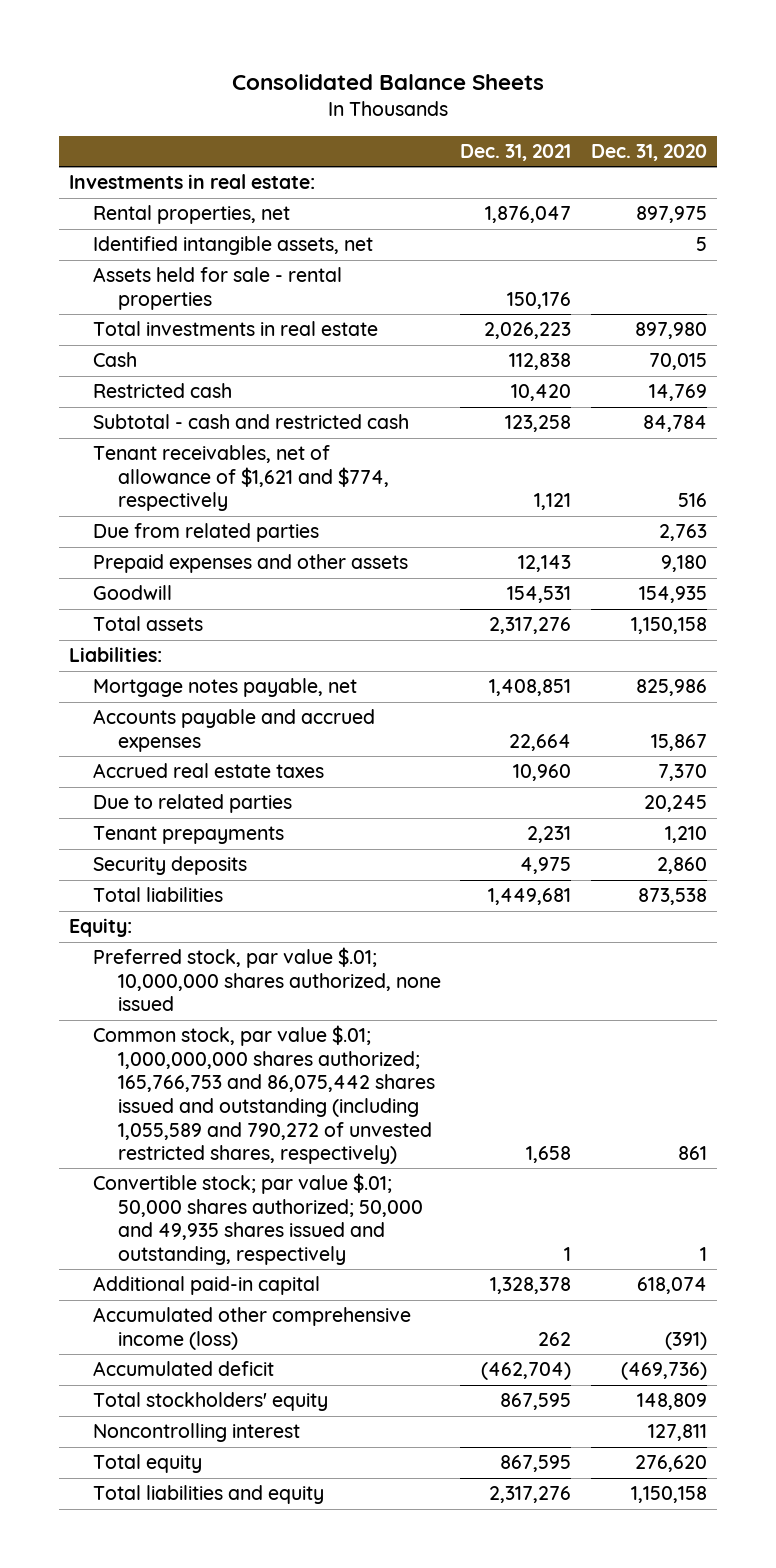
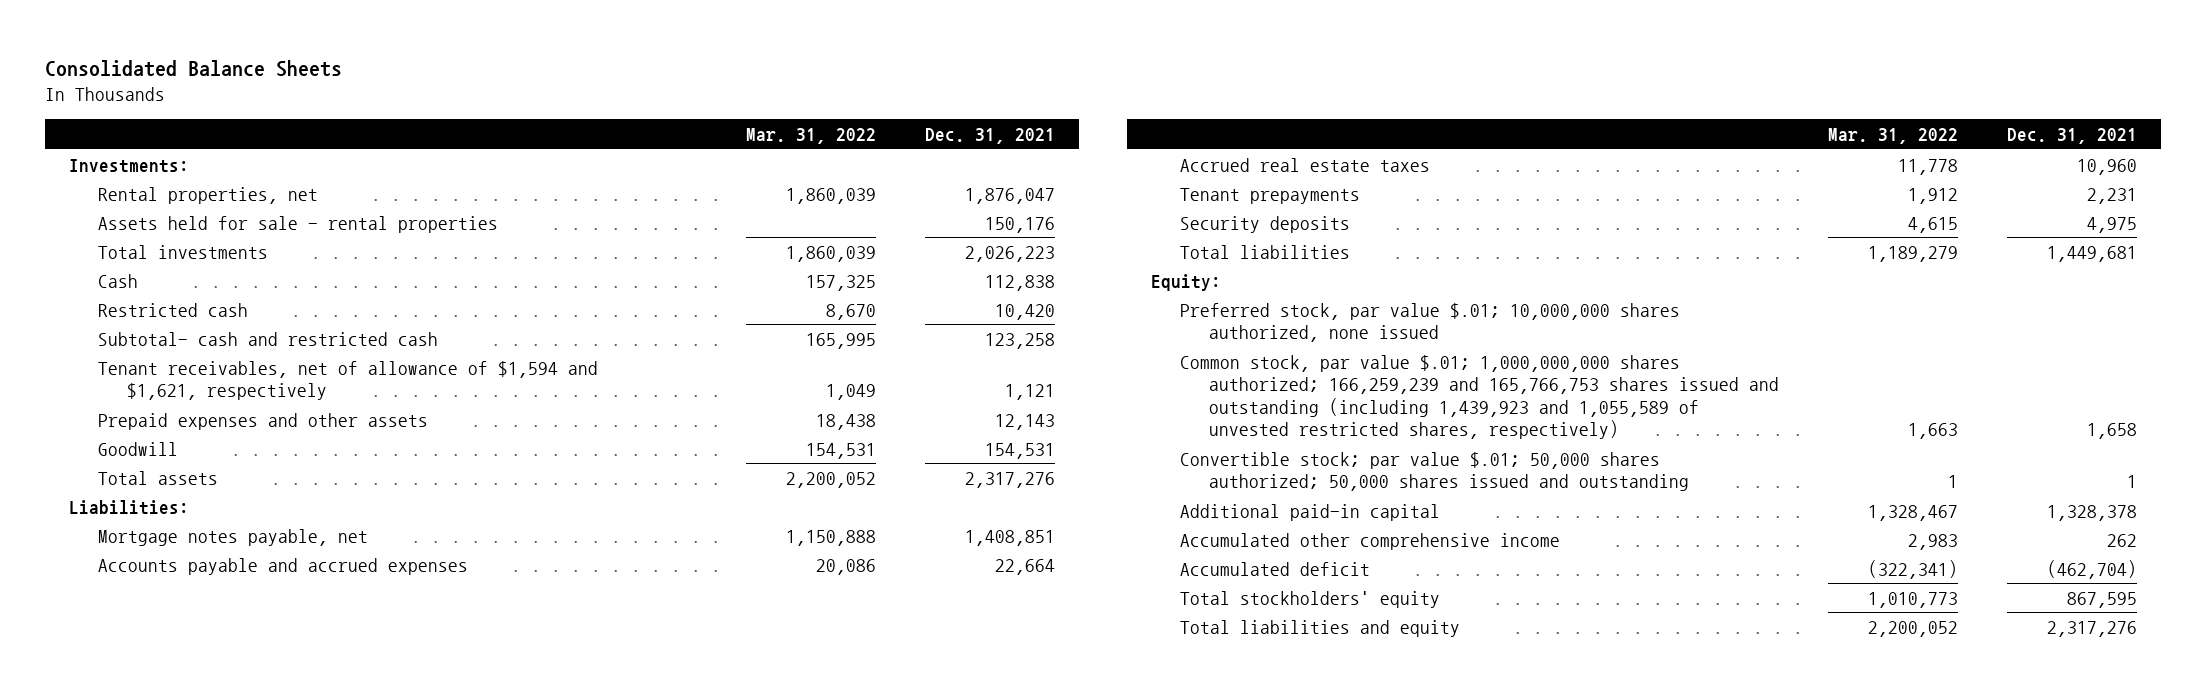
[590,143,707,161] Dec. 31, 2020 -> none
none -> [745,128,876,145] Mar. 31, 2022
[69,174,316,190] Investments in real estate: -> [69,158,190,173] Investments:
[93,236,374,256] Identified intangible assets, net -> none
[93,321,379,337] Total investments in real estate -> [98,244,269,259] Total investments
[93,523,320,543] Due from related parties -> none
[93,414,410,430] Subtotal - cash and restricted cash -> [98,331,439,346] Subtotal- cash and restricted cash
[93,445,389,512] Tenant receivables, net of allowance of $1,621 and $774, respectively -> [98,360,599,401] Tenant receivables, net of allowance of $1,594 and $1,621, respectively
[93,794,293,814] Due to related parties -> none
[93,1025,435,1165] Common stock, par value $.01; 1,000,000,000 shares authorized; 165,766,753 and 86,075,442 shares issued and outstanding (including 1,055,589 and 790,272 of unvested restricted shares, respectively) -> [1180,354,1779,440] Common stock, par value $.01; 1,000,000,000 shares authorized; 166,259,239 and 165,766,753 shares issued and outstanding (including 1,439,923 and 1,055,589 of unvested restricted shares, respectively)
[93,1173,423,1265] Convertible stock; par value $.01; 50,000 shares authorized; 50,000 and 49,935 shares issued and outstanding, respectively -> [1180,451,1689,492] Convertible stock; par value $.01; 50,000 shares authorized; 50,000 shares issued and outstanding
[93,1307,412,1350] Accumulated other comprehensive income (loss) -> [1180,532,1561,550] Accumulated other comprehensive income
[93,1423,301,1443] Noncontrolling interest -> none
[93,1454,203,1474] Total equity -> none

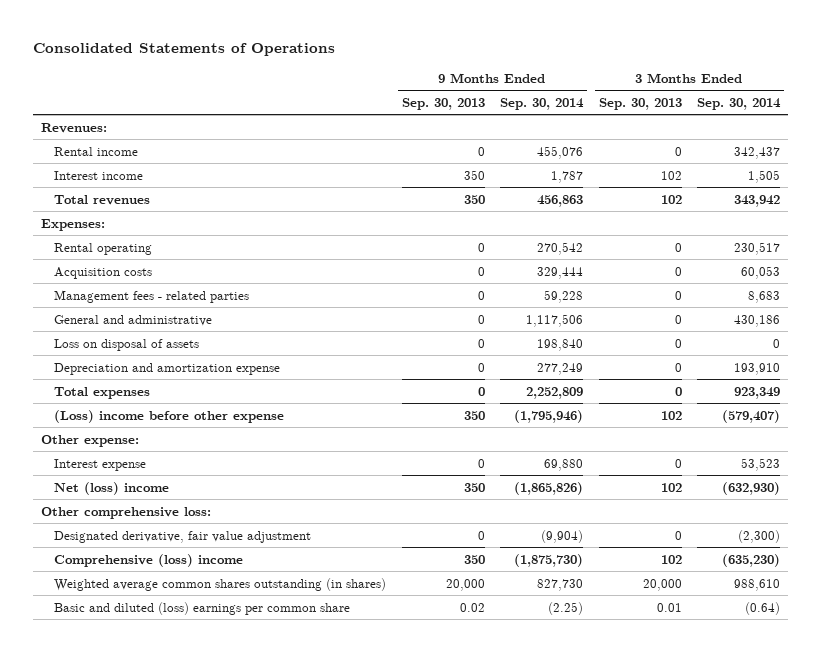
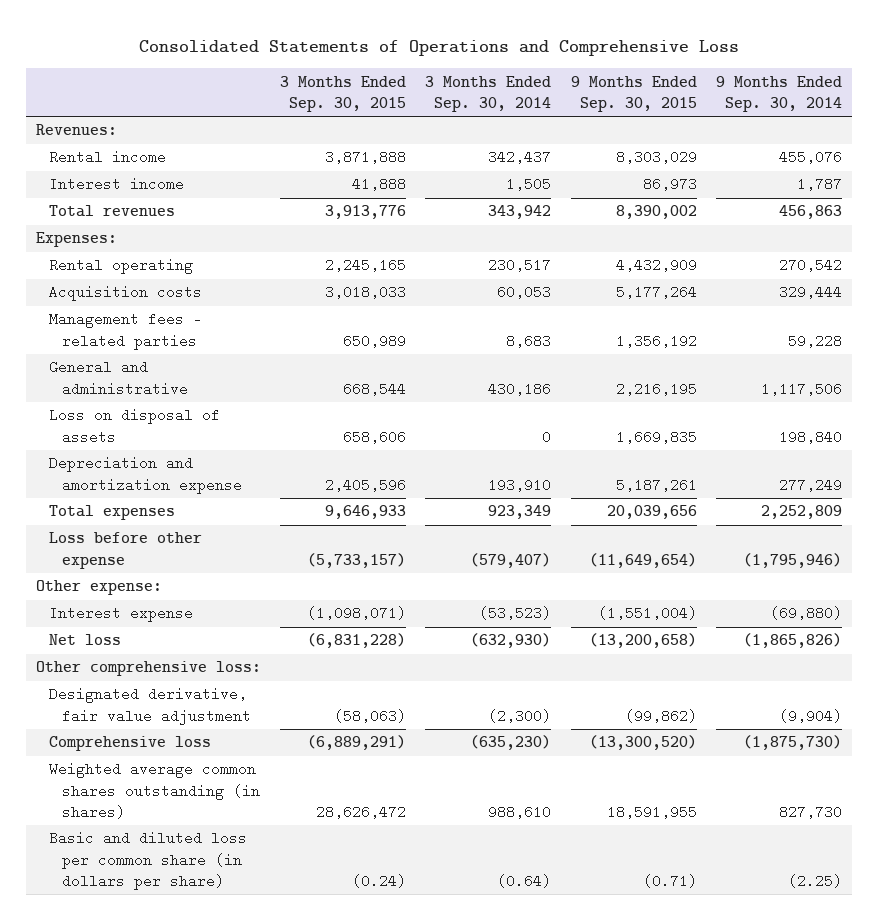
[32,43,335,57] Consolidated Statements of Operations -> [138,39,739,56] Consolidated Statements of Operations and Comprehensive Loss
[401,97,485,110] Sep. 30, 2013 -> none
[598,97,682,110] Sep. 30, 2013 -> none
none -> [279,75,406,113] 3 Months Ended Sep. 30, 2015
none -> [570,75,697,113] 9 Months Ended Sep. 30, 2015
[54,409,285,423] (Loss) income before other expense -> [48,532,202,569] Loss before other expense
[544,458,584,471] 69,880 -> [770,606,843,621] (69,880)
[741,457,781,471] 53,523 -> [479,606,552,621] (53,523)
[54,481,170,495] Net (loss) income -> [48,634,121,646] Net loss
[54,553,244,567] Comprehensive (loss) income -> [48,736,211,752] Comprehensive loss
[54,601,351,615] Basic and diluted (loss) earnings per common share -> [48,831,247,890] Basic and diluted loss per common share (in dollars per share)

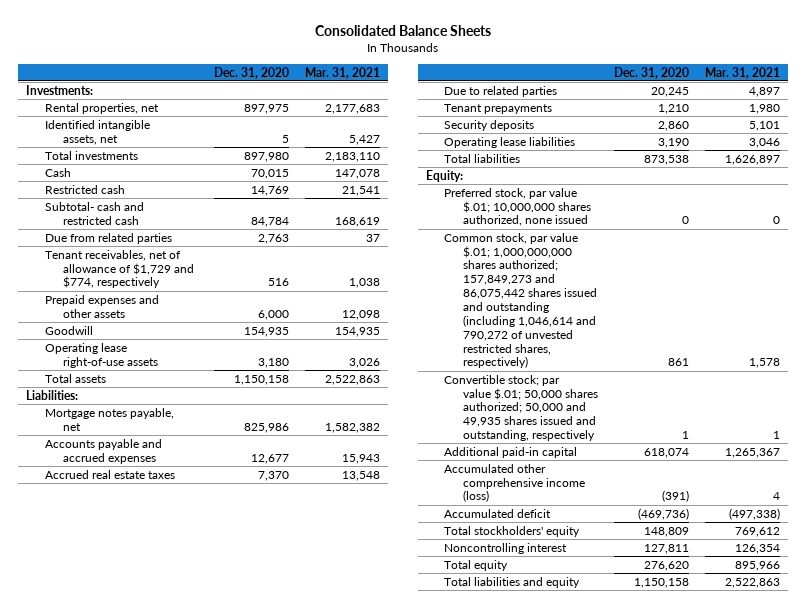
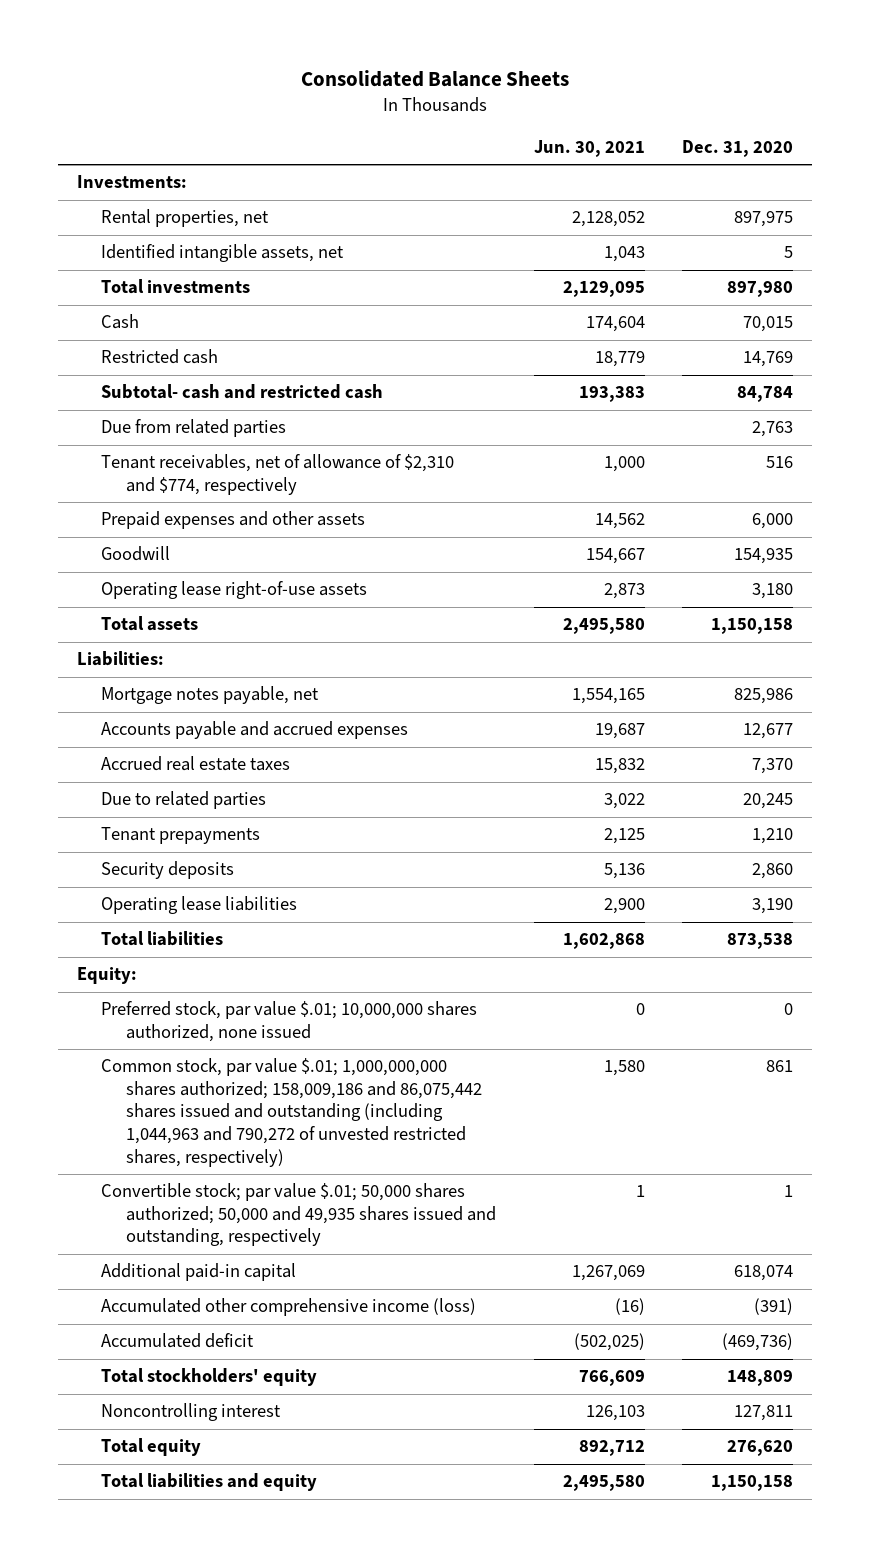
[305,66,381,79] Mar. 31, 2021 -> none
none -> [533,140,645,158] Jun. 30, 2021
[44,249,195,289] Tenant receivables, net of allowance of $1,729 and $774, respectively -> [101,454,455,495] Tenant receivables, net of allowance of $2,310 and $774, respectively
[444,232,598,369] Common stock, par value $.01; 1,000,000,000 shares authorized; 157,849,273 and 86,075,442 shares issued and outstanding (including 1,046,614 and 790,272 of unvested restricted shares, respectively) -> [101,1058,482,1167] Common stock, par value $.01; 1,000,000,000 shares authorized; 158,009,186 and 86,075,442 shares issued and outstanding (including 1,044,963 and 790,272 of unvested restricted shares, respectively)

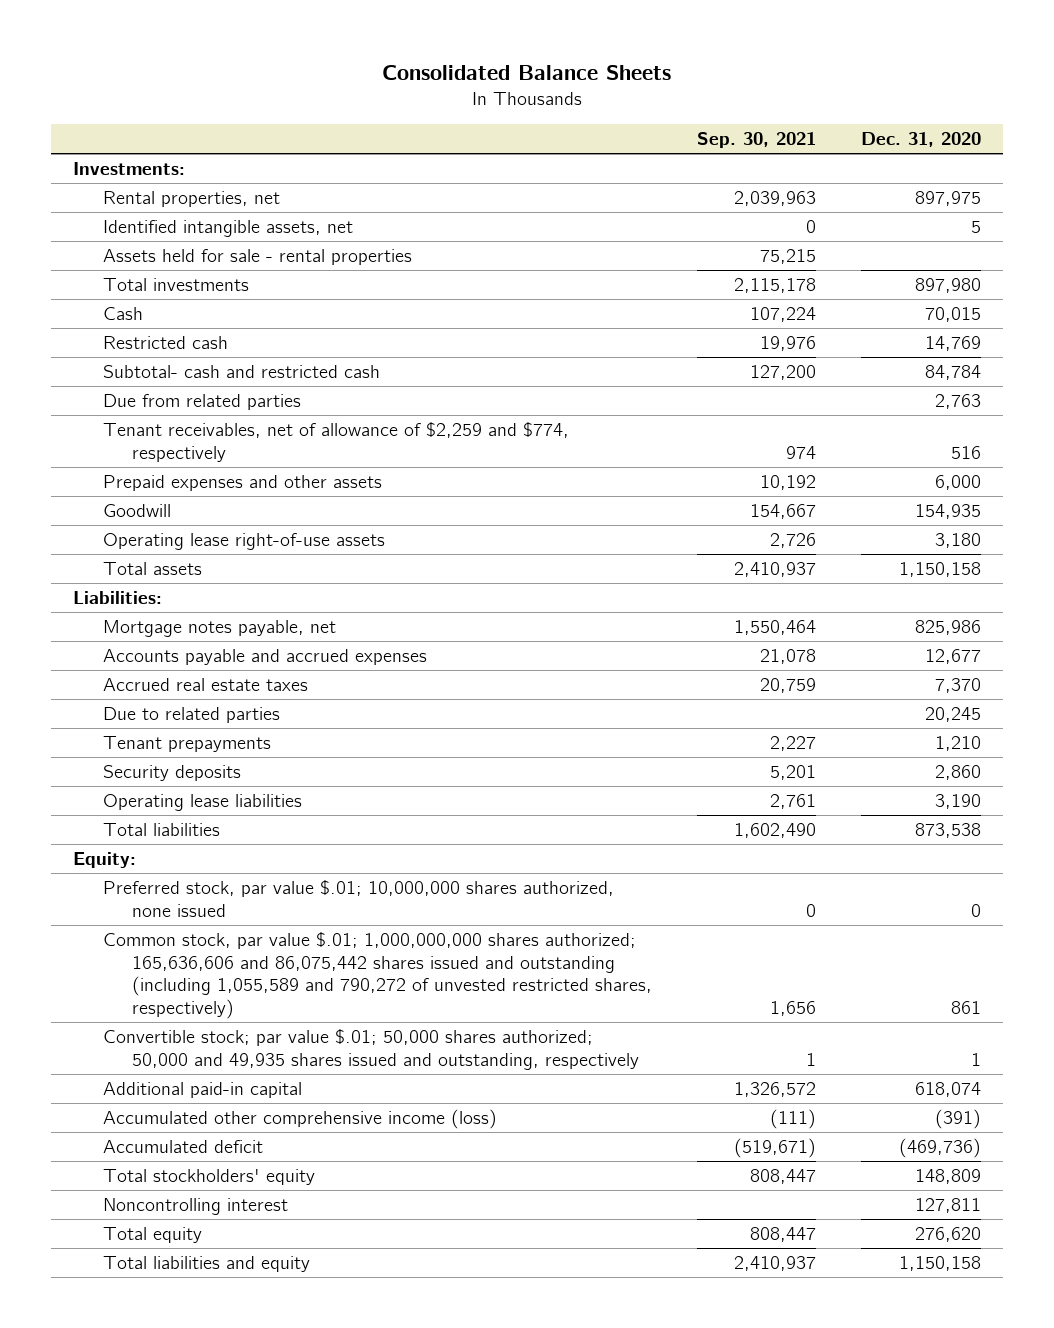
[533,140,645,158] Jun. 30, 2021 -> none
none -> [697,132,817,149] Sep. 30, 2021
none -> [102,248,412,265] Assets held for sale - rental properties
[101,454,455,495] Tenant receivables, net of allowance of $2,310 and $774, respectively -> [102,421,569,462] Tenant receivables, net of allowance of $2,259 and $774, respectively
[101,1058,482,1167] Common stock, par value $.01; 1,000,000,000 shares authorized; 158,009,186 and 86,075,442 shares issued and outstanding (including 1,044,963 and 790,272 of unvested restricted shares, respectively) -> [102,931,653,1019] Common stock, par value $.01; 1,000,000,000 shares authorized; 165,636,606 and 86,075,442 shares issued and outstanding (including 1,055,589 and 790,272 of unvested restricted shares, respectively)

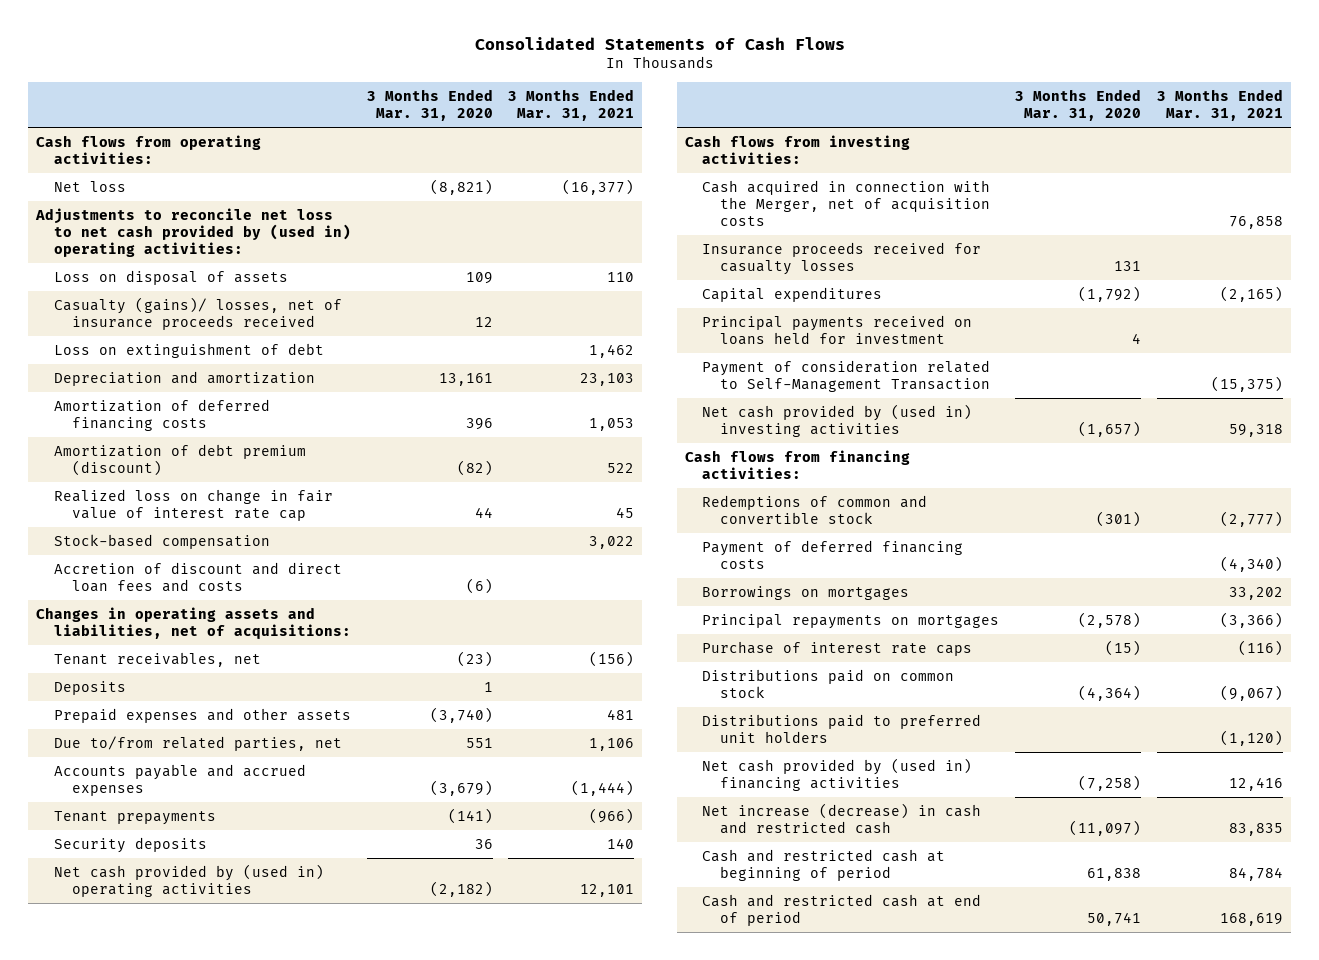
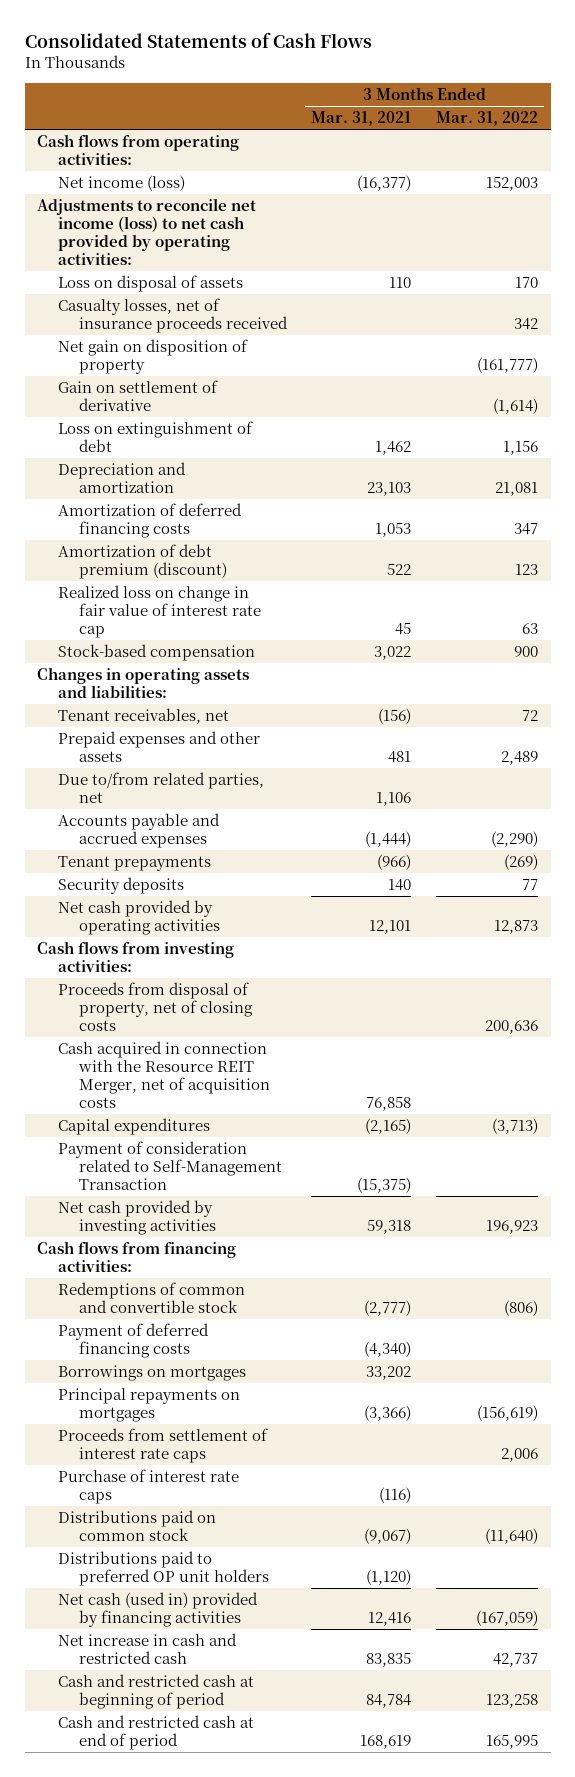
[366,89,493,122] 3 Months Ended Mar. 31, 2020 -> none
none -> [436,111,539,127] Mar. 31, 2022
[54,180,127,192] Net loss -> [57,174,185,191] Net income (loss)
[35,207,352,258] Adjustments to reconcile net loss to net cash provided by (used in) operating activities: -> [37,197,257,266] Adjustments to reconcile net income (loss) to net cash provided by operating activities:
[54,296,343,331] Casualty (gains)/ losses, net of insurance proceeds received -> [57,297,288,333] Casualty losses, net of insurance proceeds received
none -> [57,338,248,374] Net gain on disposition of property
none -> [57,379,218,411] Gain on settlement of derivative
[54,561,343,593] Accretion of discount and direct loan fees and costs -> none
[36,606,352,640] Changes in operating assets and liabilities, net of acquisitions: -> [37,666,250,698] Changes in operating assets and liabilities:
[54,680,127,695] Deposits -> none
[54,863,325,898] Net cash provided by (used in) operating activities -> [57,899,220,935] Net cash provided by operating activities
[702,241,982,276] Insurance proceeds received for casualty losses -> none
none -> [57,981,253,1031] Proceeds from disposal of property, net of closing costs
[702,179,991,227] Cash acquired in connection with the Merger, net of acquisition costs -> [57,1040,270,1109] Cash acquired in connection with the Resource REIT Merger, net of acquisition costs
[702,314,973,346] Principal payments received on loans held for investment -> none
[702,403,973,438] Net cash provided by (used in) investing activities -> [57,1199,216,1235] Net cash provided by investing activities
none -> [57,1427,268,1463] Proceeds from settlement of interest rate caps
[702,713,982,744] Distributions paid to preferred unit holders -> [57,1550,269,1586] Distributions paid to preferred OP unit holders
[702,757,973,792] Net cash provided by (used in) financing activities -> [57,1591,258,1627] Net cash (used in) provided by financing activities
[702,802,982,835] Net increase (decrease) in cash and restricted cash -> [57,1632,237,1664] Net increase in cash and restricted cash

